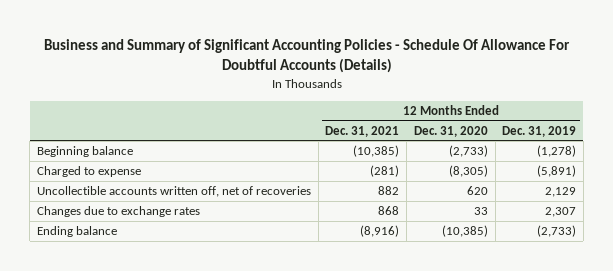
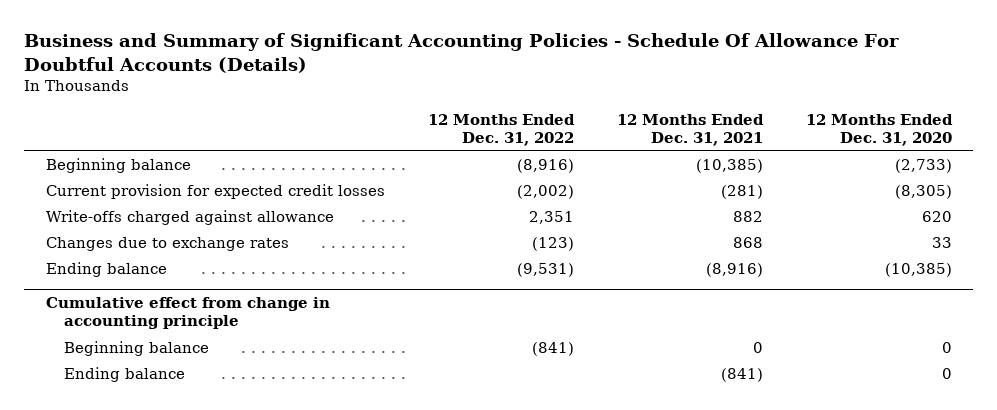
[502,125,577,137] Dec. 31, 2019 -> none
none -> [427,113,575,146] 12 Months Ended Dec. 31, 2022
[37,166,142,178] Charged to expense -> [45,183,385,199] Current provision for expected credit losses
[37,186,312,198] Uncollectible accounts written off, net of recoveries -> [45,209,334,225] Write-offs charged against allowance
none -> [45,297,330,330] Cumulative effect from change in accounting principle
none -> [63,340,209,356] Beginning balance
none -> [63,366,185,382] Ending balance

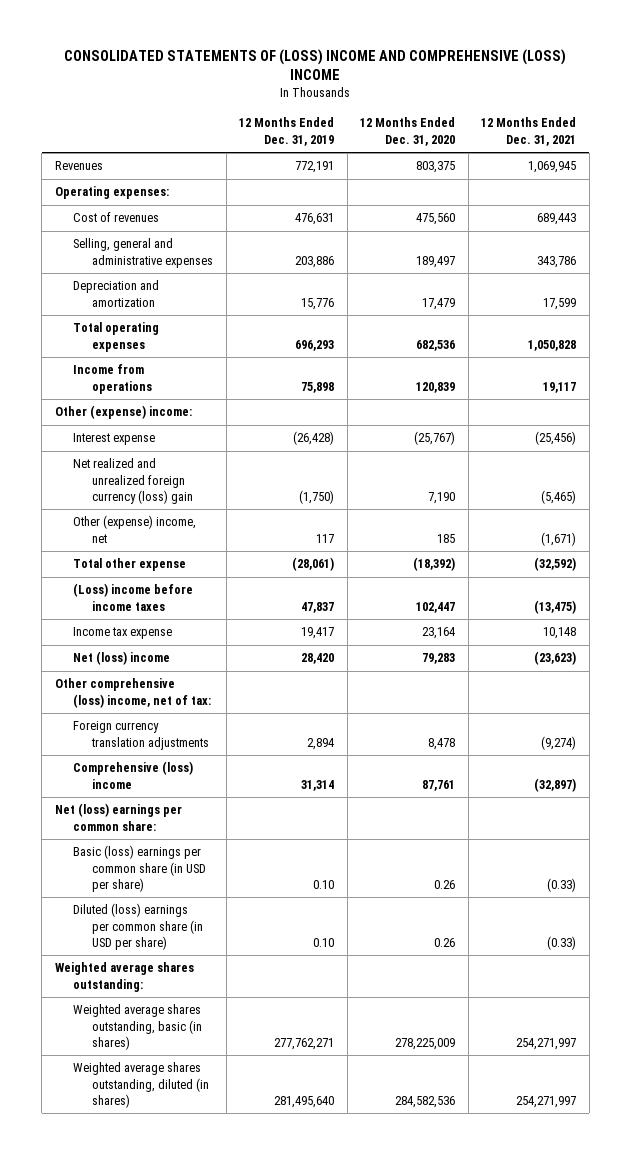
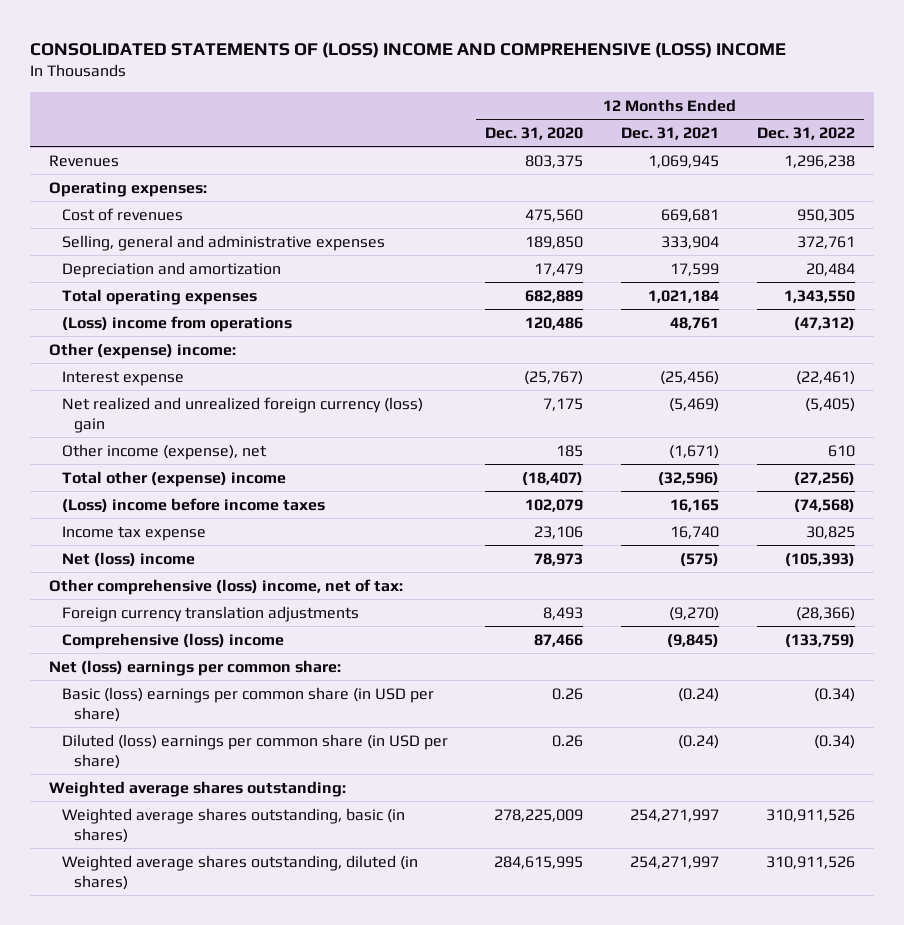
[239,117,335,146] 12 Months Ended Dec. 31, 2019 -> none
none -> [756,126,855,140] Dec. 31, 2022
[537,213,577,226] 689,443 -> [661,208,720,222] 669,681
[416,255,456,268] 189,497 -> [525,235,584,249] 189,850
[537,255,577,268] 343,786 -> [661,235,720,249] 333,904
[416,339,456,351] 682,536 -> [525,289,584,303] 682,889
[528,339,577,351] 1,050,828 -> [648,289,720,303] 1,021,184
[73,364,153,394] Income from operations -> [61,315,292,332] (Loss) income from operations
[416,381,456,393] 120,839 -> [525,316,584,330] 120,486
[543,381,577,393] 19,117 -> [670,316,720,330] 48,761
[428,491,456,504] 7,190 -> [543,397,584,411] 7,175
[541,489,577,504] (5,465) -> [669,397,720,412] (5,469)
[73,515,197,543] Other (expense) income, net -> [61,443,267,460] Other income (expense), net
[73,558,187,572] Total other expense -> [61,470,286,487] Total other (expense) income
[413,557,456,572] (18,392) -> [522,471,584,486] (18,407)
[534,557,577,572] (32,592) -> [658,471,720,486] (32,596)
[416,601,456,613] 102,447 -> [525,498,584,512] 102,079
[534,599,577,614] (13,475) -> [670,498,720,512] 16,165
[422,627,456,640] 23,164 -> [534,525,584,539] 23,106
[543,627,577,640] 10,148 -> [670,525,720,539] 16,740
[422,653,456,665] 79,283 -> [534,552,584,566] 78,973
[534,651,577,666] (23,623) -> [680,552,720,567] (575)
[428,737,456,750] 8,478 -> [543,606,584,620] 8,493
[541,735,577,750] (9,274) -> [669,606,720,621] (9,270)
[422,779,456,791] 87,761 -> [534,633,584,647] 87,466
[534,777,577,792] (32,897) -> [667,633,720,648] (9,845)
[547,877,577,892] (0.33) -> [678,687,720,702] (0.24)
[547,935,577,950] (0.33) -> [678,734,720,749] (0.24)
[395,1095,456,1108] 284,582,536 -> [494,855,584,869] 284,615,995

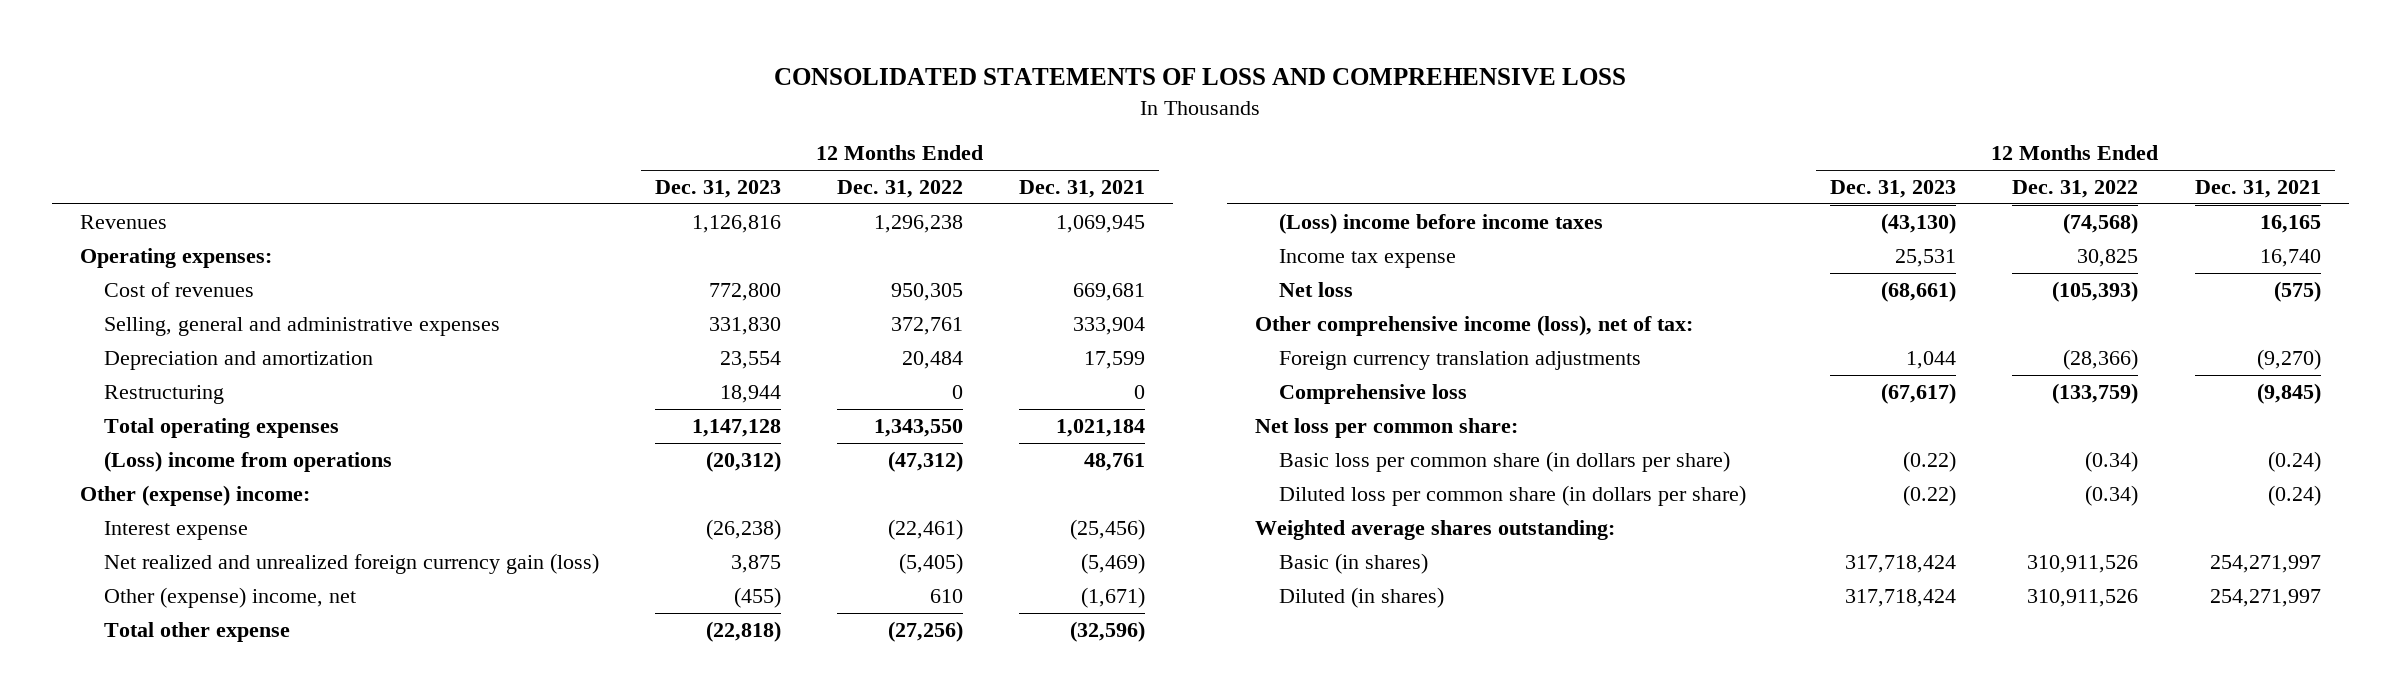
[30,41,787,58] CONSOLIDATED STATEMENTS OF (LOSS) INCOME AND COMPREHENSIVE (LOSS) INCOME -> [774,68,1627,86] CONSOLIDATED STATEMENTS OF LOSS AND COMPREHENSIVE LOSS
[485,126,584,140] Dec. 31, 2020 -> none
none -> [654,180,781,199] Dec. 31, 2023
none -> [103,384,224,404] Restructuring
[61,396,423,433] Net realized and unrealized foreign currency (loss) gain -> [103,552,599,574] Net realized and unrealized foreign currency gain (loss)
[61,443,267,460] Other income (expense), net -> [103,586,356,608] Other (expense) income, net
[61,470,286,487] Total other (expense) income -> [103,621,290,642] Total other expense
[61,551,195,567] Net (loss) income -> [1279,281,1354,297] Net loss
[49,578,404,595] Other comprehensive (loss) income, net of tax: -> [1255,314,1694,336] Other comprehensive income (loss), net of tax:
[61,632,284,649] Comprehensive (loss) income -> [1279,383,1468,404] Comprehensive loss
[49,659,342,676] Net (loss) earnings per common share: -> [1255,417,1519,438] Net loss per common share:
[61,686,434,722] Basic (loss) earnings per common share (in USD per share) -> [1279,450,1731,472] Basic loss per common share (in dollars per share)
[61,733,448,769] Diluted (loss) earnings per common share (in USD per share) -> [1279,484,1747,506] Diluted loss per common share (in dollars per share)
[61,807,405,843] Weighted average shares outstanding, basic (in shares) -> [1279,552,1429,574] Basic (in shares)
[61,854,418,890] Weighted average shares outstanding, diluted (in shares) -> [1279,586,1445,608] Diluted (in shares)

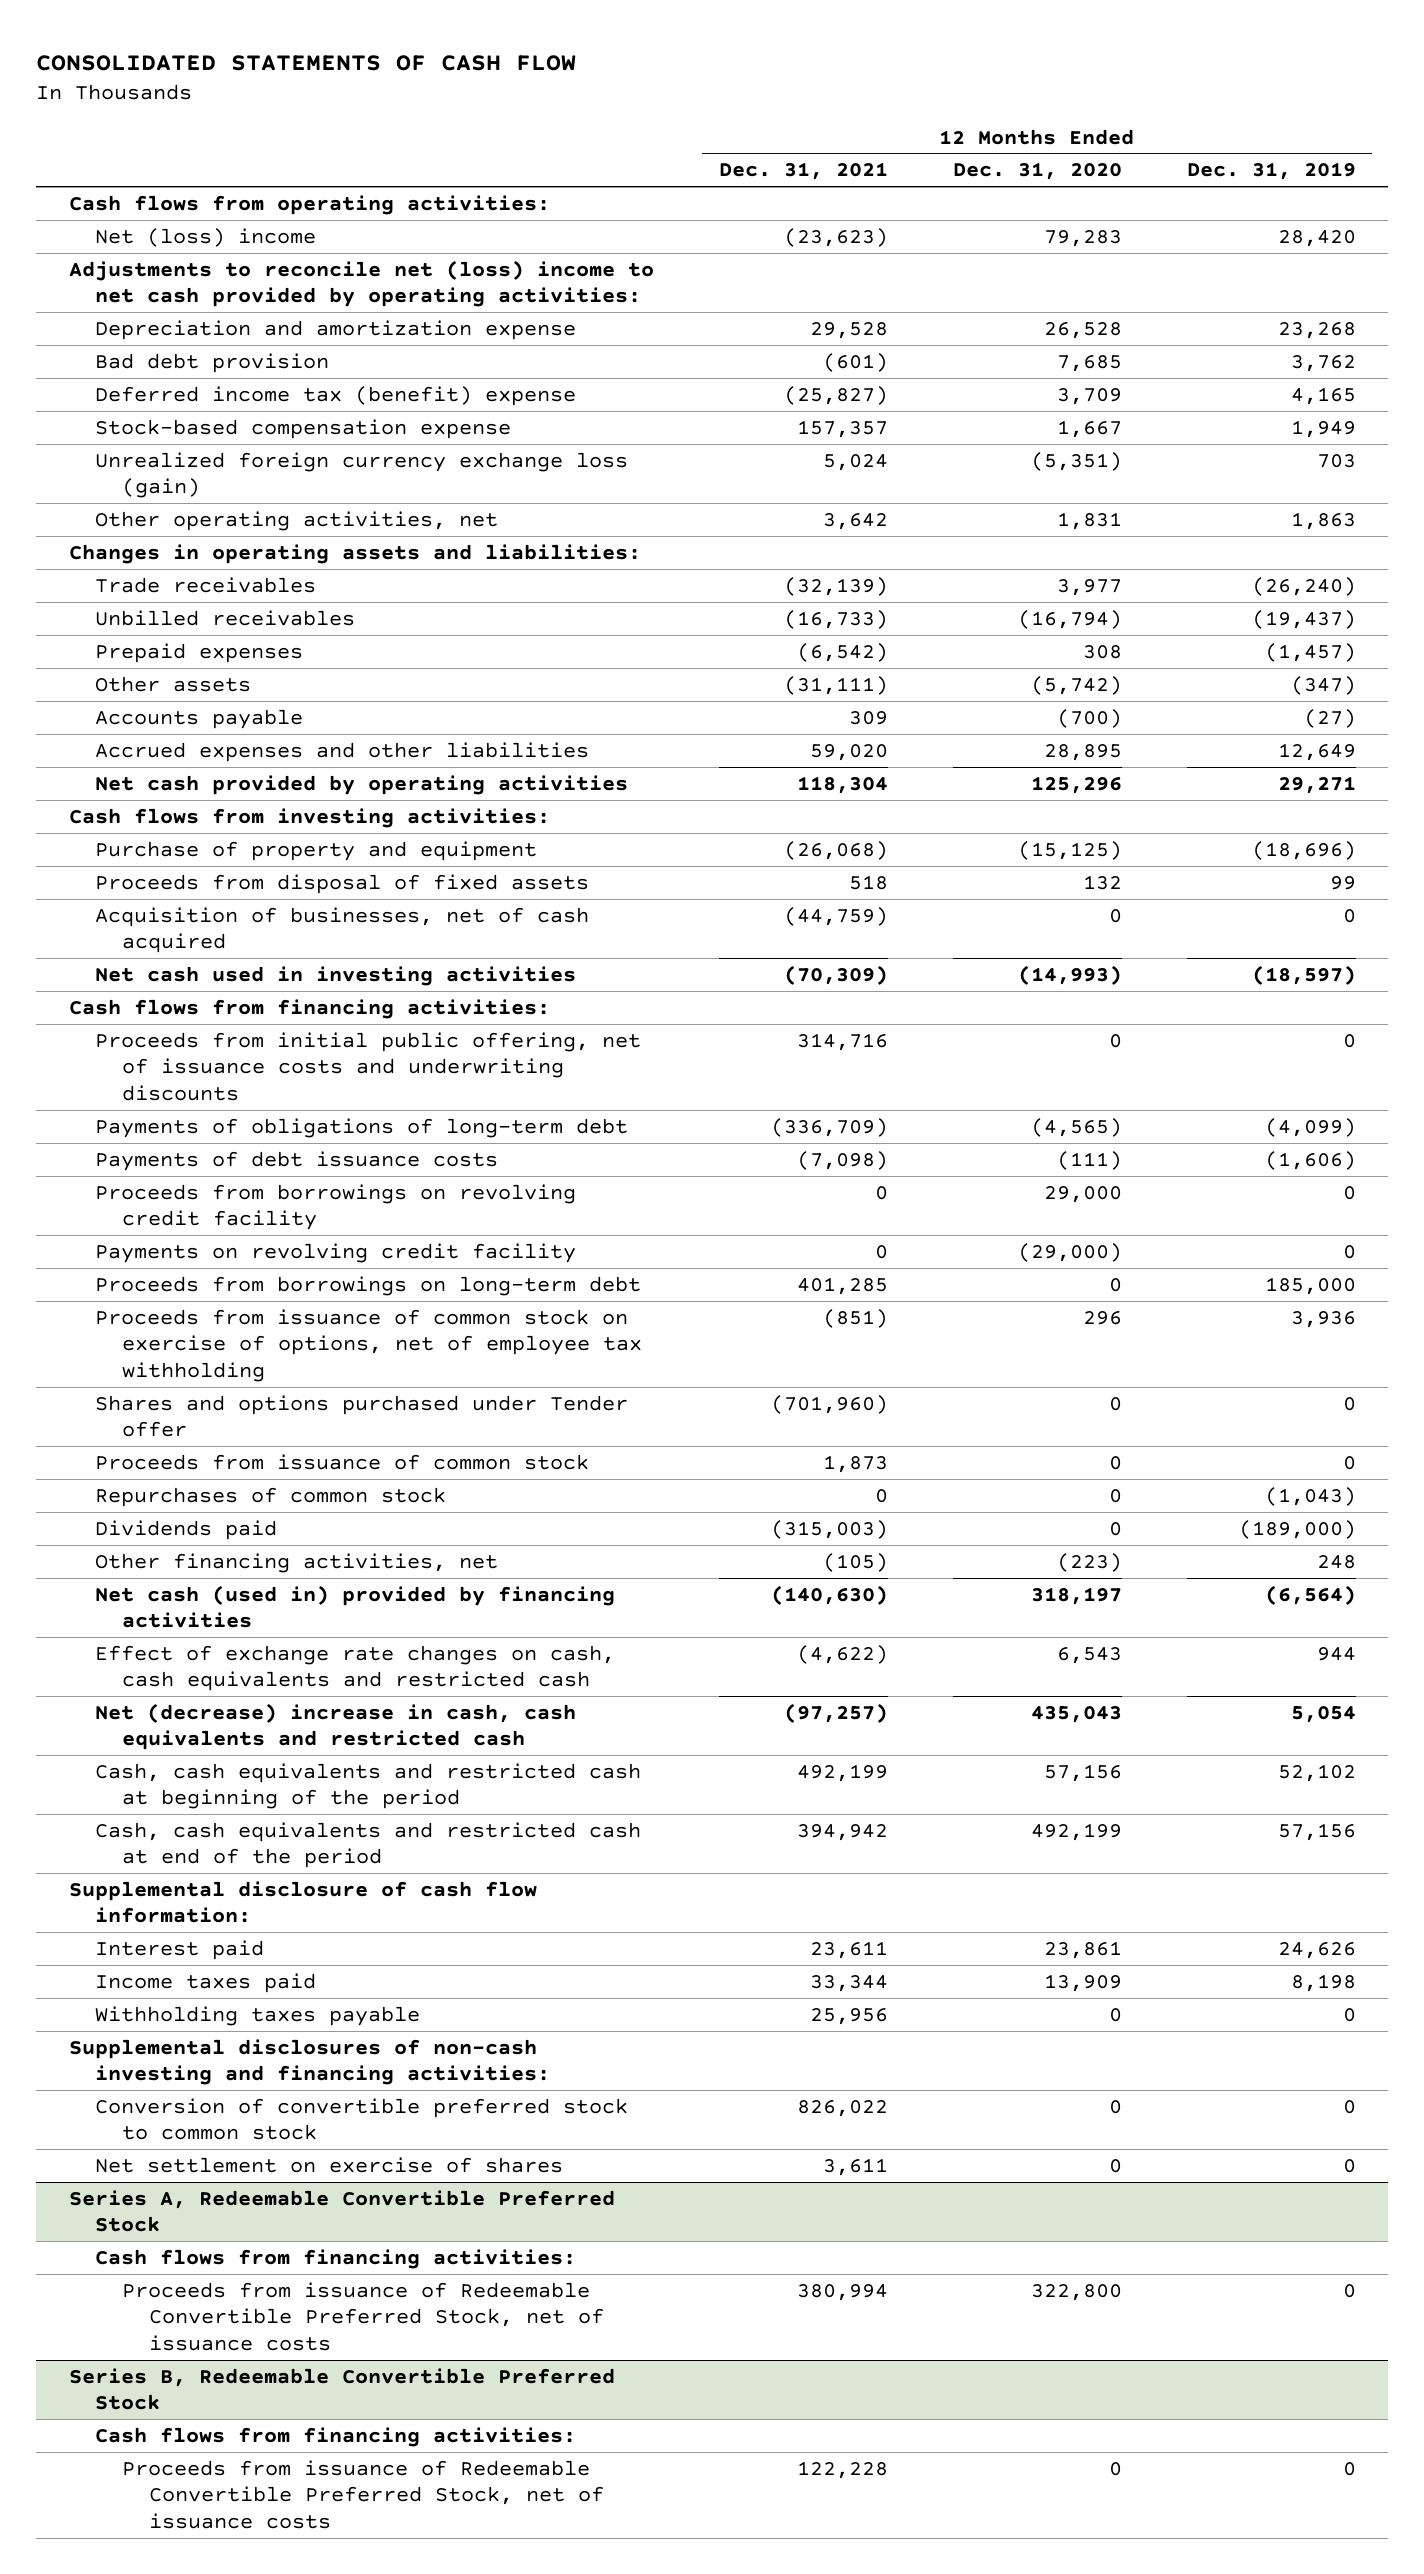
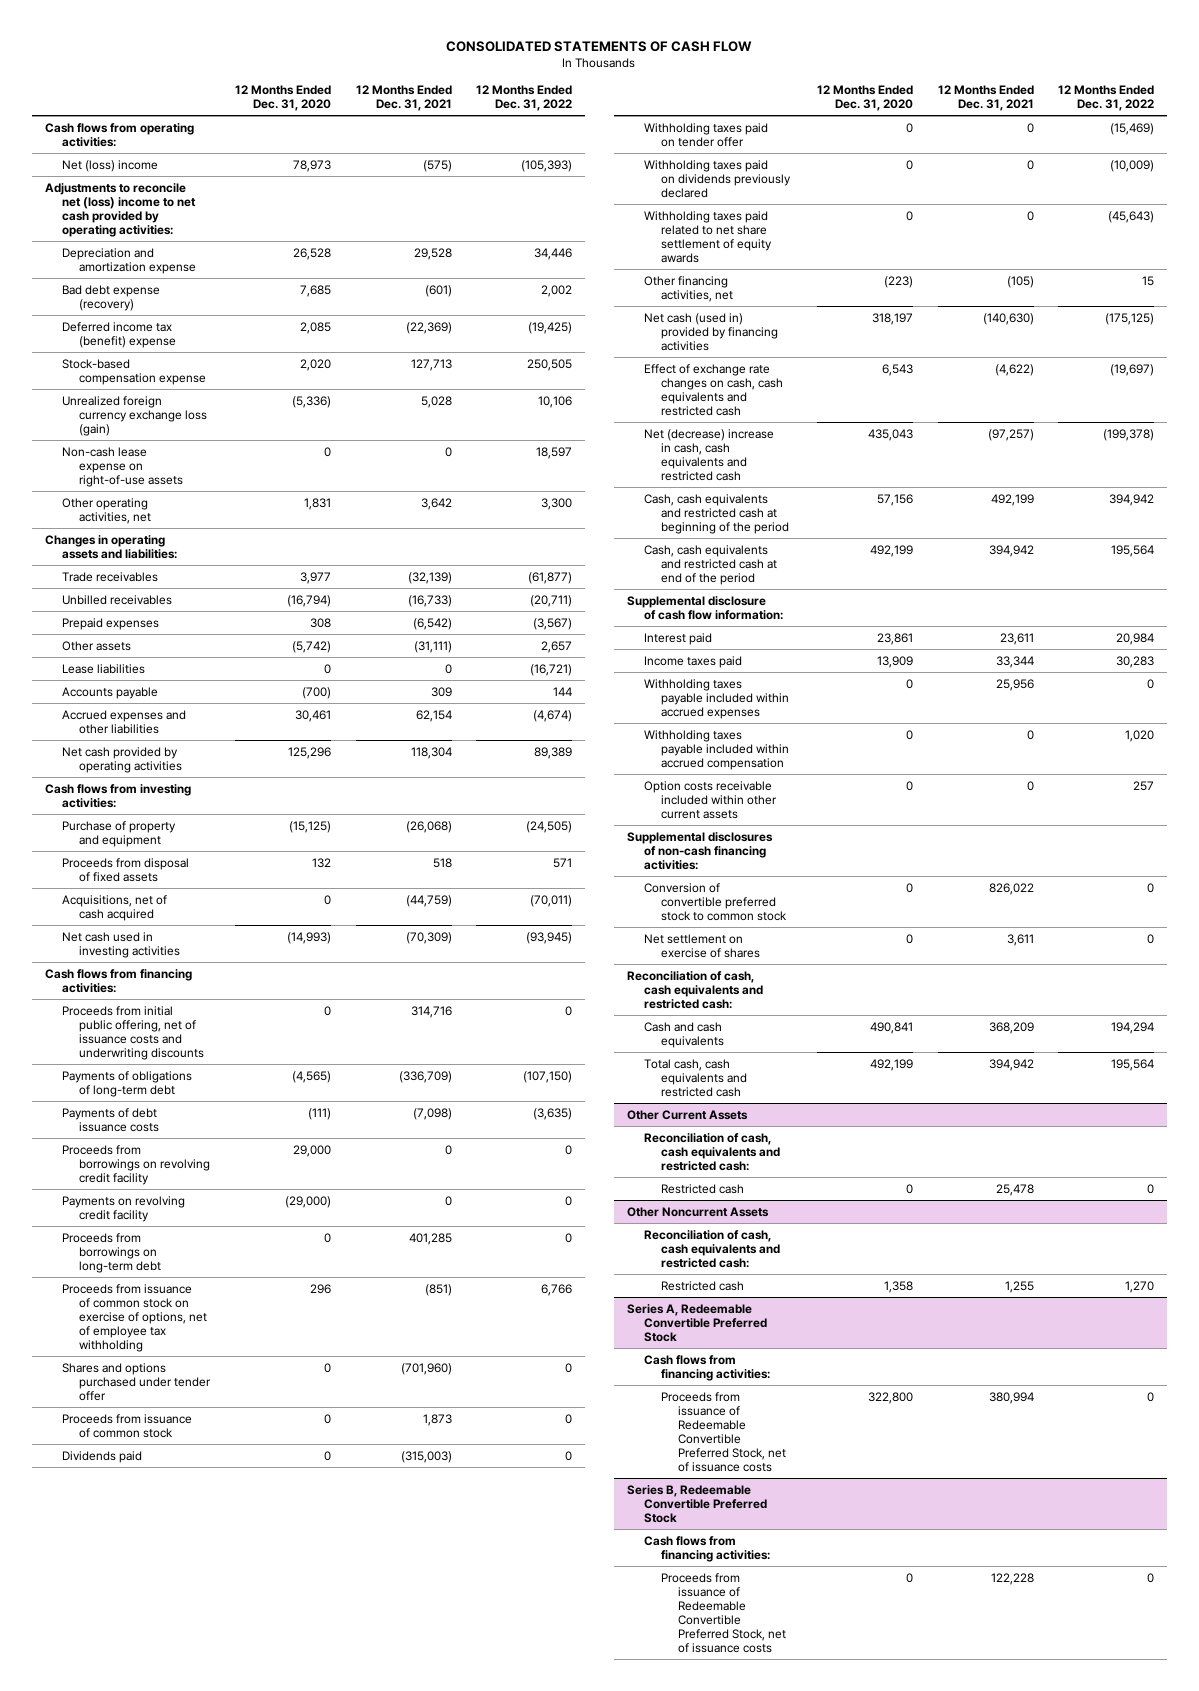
[1186,162,1356,181] Dec. 31, 2019 -> none
none -> [476,85,573,112] 12 Months Ended Dec. 31, 2022
[783,227,888,247] (23,623) -> [422,159,452,172] (575)
[1043,229,1122,247] 79,283 -> [292,159,331,172] 78,973
[95,352,330,373] Bad debt provision -> [61,284,160,311] Bad debt expense (recovery)
[783,385,888,405] (25,827) -> [405,321,452,334] (22,369)
[1056,387,1122,405] 3,709 -> [299,321,331,334] 2,085
[796,419,888,438] 157,357 -> [410,358,452,371] 127,713
[1056,419,1122,438] 1,667 -> [299,358,331,371] 2,020
[822,453,888,471] 5,024 -> [420,395,452,408] 5,028
[1030,451,1122,471] (5,351) -> [291,395,331,408] (5,336)
none -> [61,446,184,487] Non-cash lease expense on right-of-use assets
none -> [61,663,145,674] Lease liabilities
[809,743,888,761] 59,020 -> [415,709,452,722] 62,154
[1043,743,1122,761] 28,895 -> [294,709,331,722] 30,461
[95,906,590,954] Acquisition of businesses, net of cash acquired -> [61,894,167,921] Acquisitions, net of cash acquired
[95,1394,629,1438] Shares and options purchased under Tender offer -> [61,1362,212,1401] Shares and options purchased under tender offer
[95,1486,447,1507] Repurchases of common stock -> none
none -> [643,122,768,147] Withholding taxes paid on tender offer
none -> [643,159,792,198] Withholding taxes paid on dividends previously declared
none -> [643,210,773,263] Withholding taxes paid related to net share settlement of equity awards
[95,2005,421,2026] Withholding taxes payable -> [643,678,790,719] Withholding taxes payable included within accrued expenses
none -> [643,729,790,770] Withholding taxes payable included within accrued compensation
none -> [643,780,778,819] Option costs receivable included within other current assets
[68,2038,551,2086] Supplemental disclosures of non-cash investing and financing activities: -> [626,831,773,870] Supplemental disclosures of non-cash financing activities:
none -> [626,970,763,1009] Reconciliation of cash, cash equivalents and restricted cash:
none -> [643,1021,725,1048] Cash and cash equivalents
none -> [643,1058,748,1097] Total cash, cash equivalents and restricted cash
none -> [626,1109,748,1120] Other Current Assets
none -> [643,1132,781,1171] Reconciliation of cash, cash equivalents and restricted cash:
none -> [661,1183,745,1194] Restricted cash
none -> [626,1206,769,1217] Other Noncurrent Assets
none -> [643,1229,781,1268] Reconciliation of cash, cash equivalents and restricted cash:
none -> [661,1280,745,1291] Restricted cash

